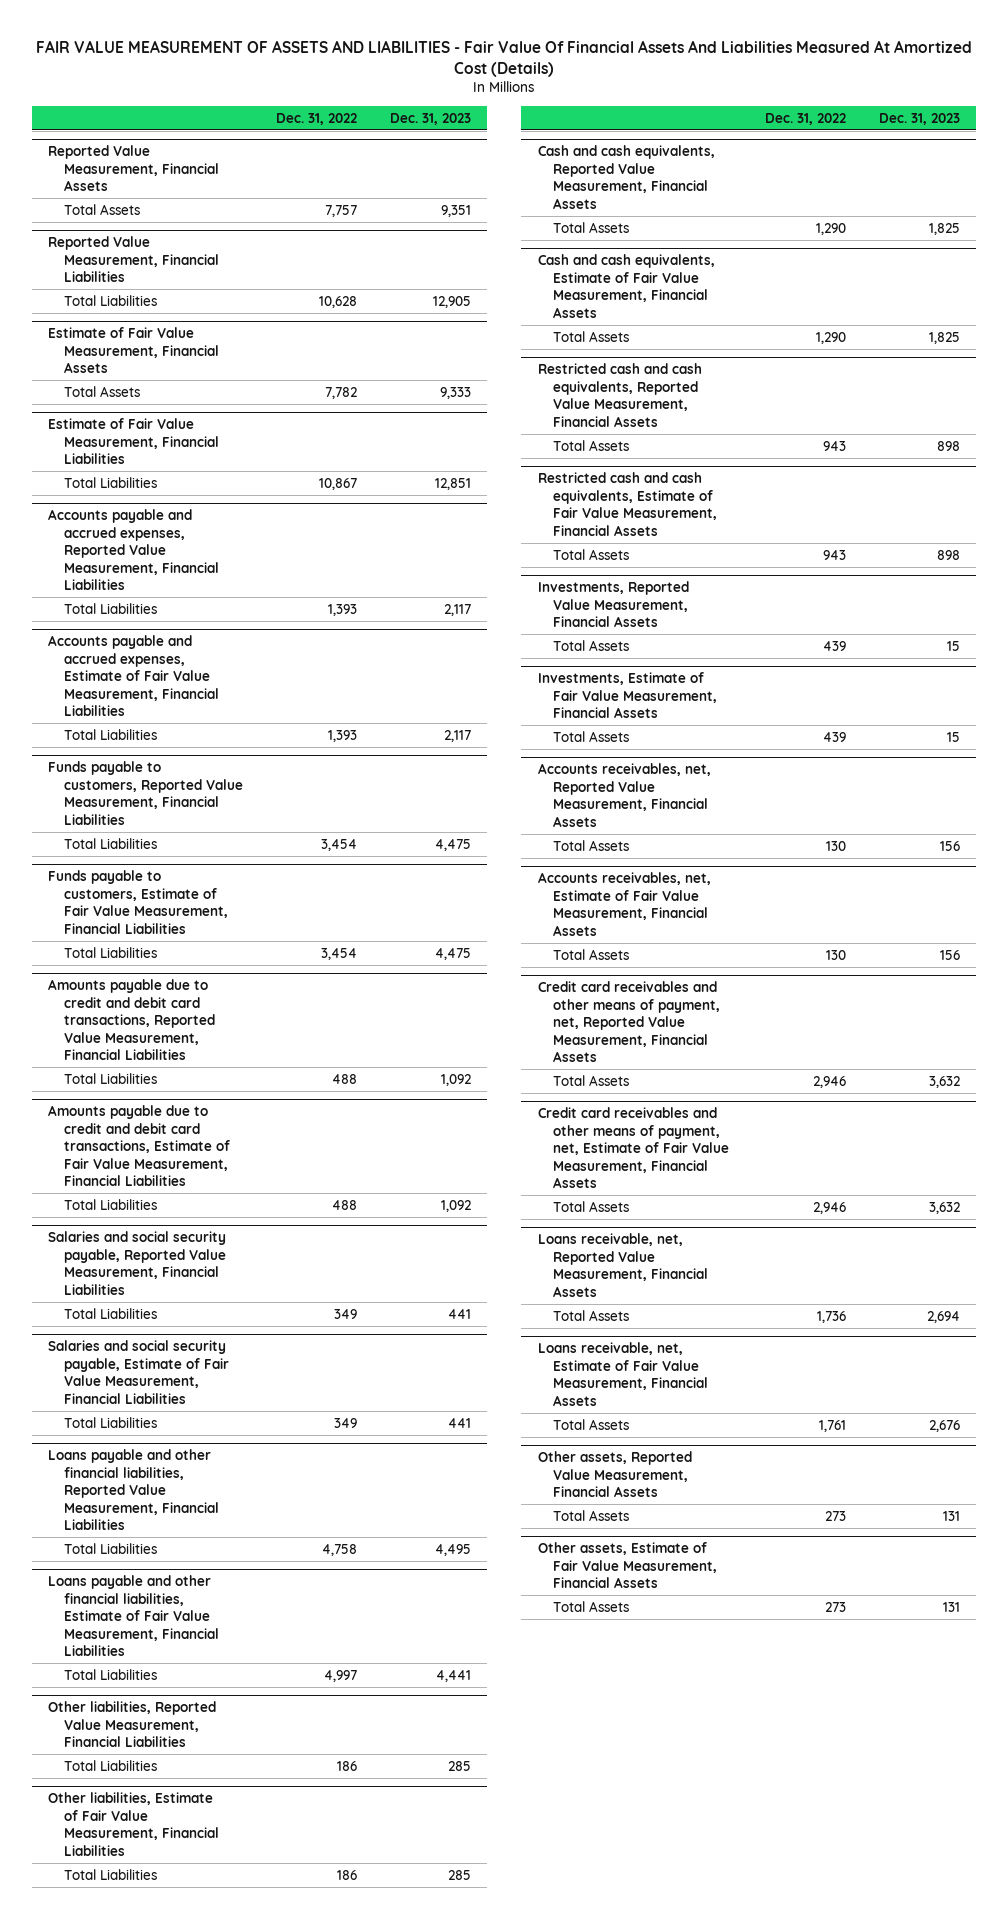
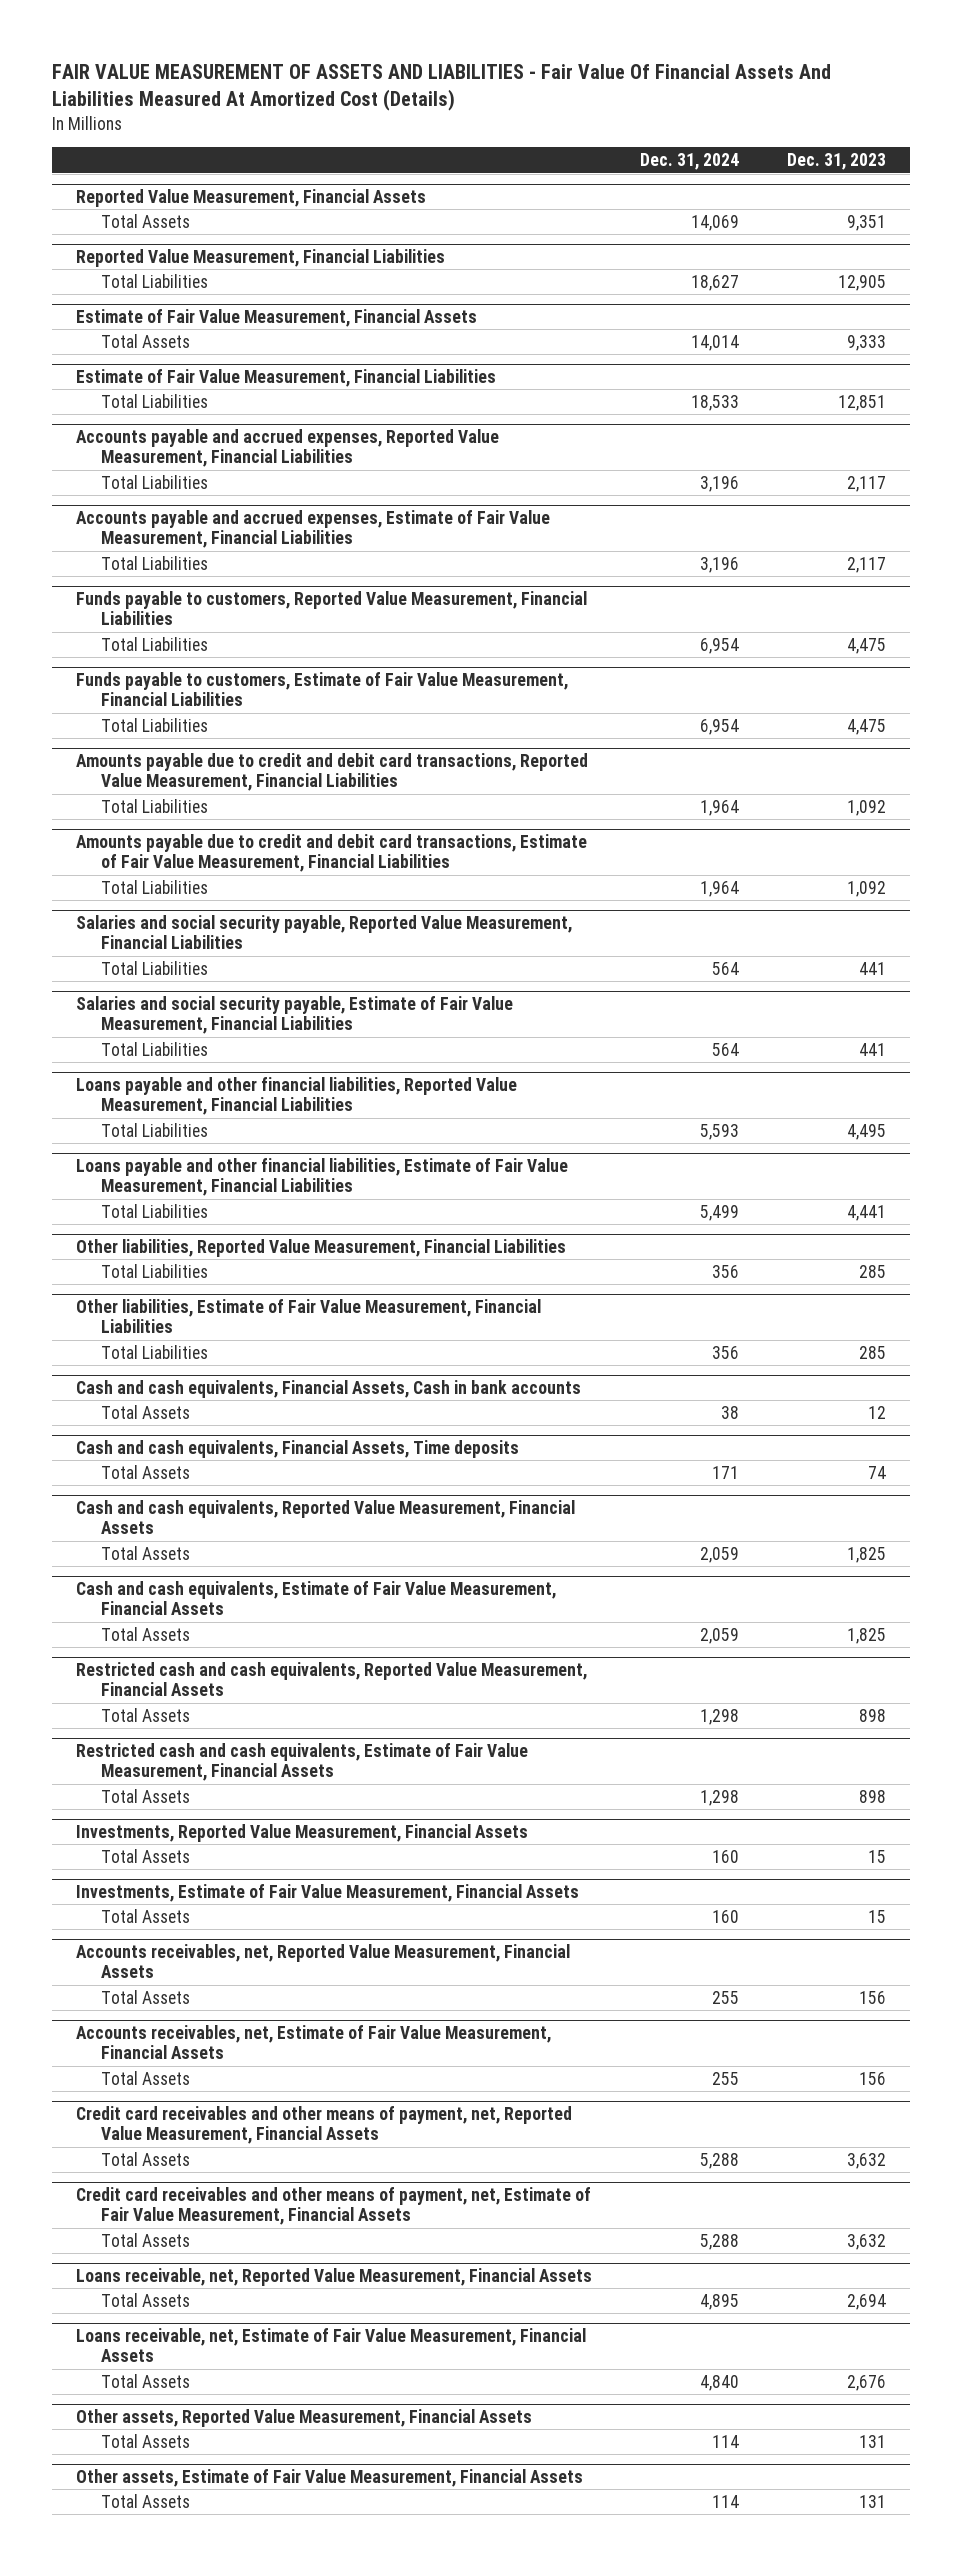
[275,112,357,125] Dec. 31, 2022 -> none
none -> [640,153,740,171] Dec. 31, 2024
none -> [75,1380,581,1399] Cash and cash equivalents, Financial Assets, Cash in bank accounts
none -> [101,1404,191,1419] Total Assets
none -> [75,1440,519,1459] Cash and cash equivalents, Financial Assets, Time deposits
none -> [101,1464,191,1479] Total Assets

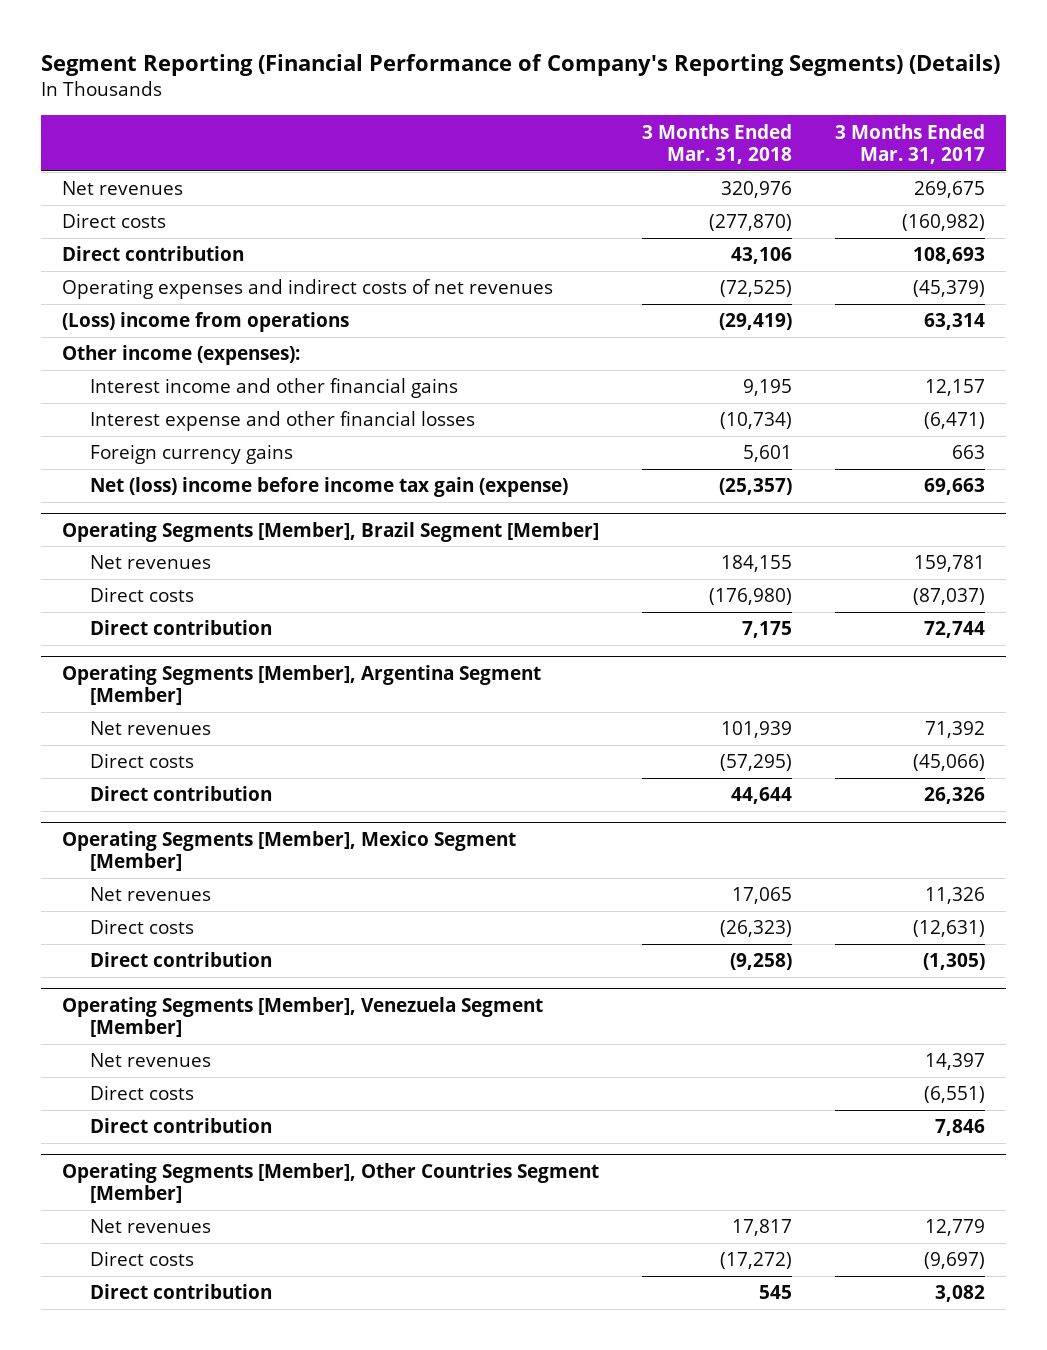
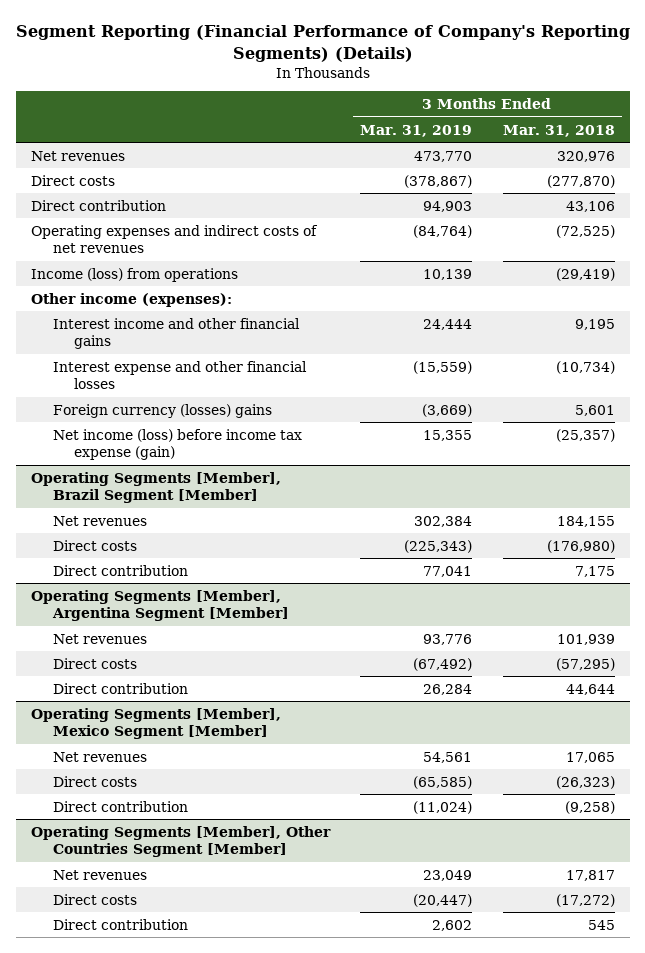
[834,123,985,165] 3 Months Ended Mar. 31, 2017 -> none
none -> [360,124,473,137] Mar. 31, 2019
[62,312,350,333] (Loss) income from operations -> [30,267,238,282] Income (loss) from operations
[90,444,294,465] Foreign currency gains -> [52,403,272,418] Foreign currency (losses) gains
[90,477,569,498] Net (loss) income before income tax gain (expense) -> [52,428,302,461] Net income (loss) before income tax expense (gain)
[62,996,544,1037] Operating Segments [Member], Venezuela Segment [Member] -> none
[90,1053,212,1068] Net revenues -> none
[90,1085,195,1101] Direct costs -> none
[90,1118,273,1134] Direct contribution -> none

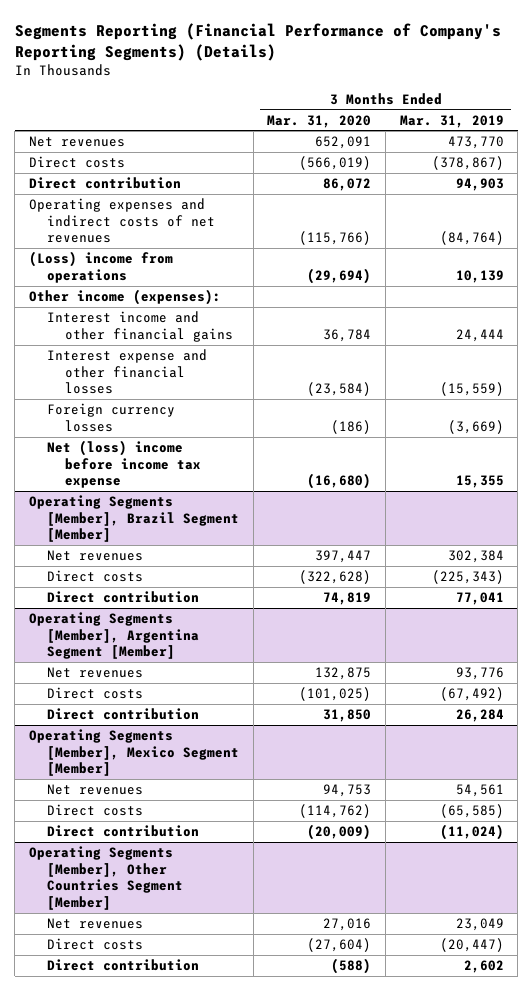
[15,25,630,62] Segment Reporting (Financial Performance of Company's Reporting Segments) (Details) -> [14,22,501,61] Segments Reporting (Financial Performance of Company's Reporting Segments) (Details)
[502,124,615,137] Mar. 31, 2018 -> none
none -> [267,114,372,128] Mar. 31, 2020
[30,267,238,282] Income (loss) from operations -> [28,251,173,283] (Loss) income from operations
[52,403,272,418] Foreign currency (losses) gains -> [46,403,175,432] Foreign currency losses
[52,428,302,461] Net income (loss) before income tax expense (gain) -> [46,440,202,489] Net (loss) income before income tax expense

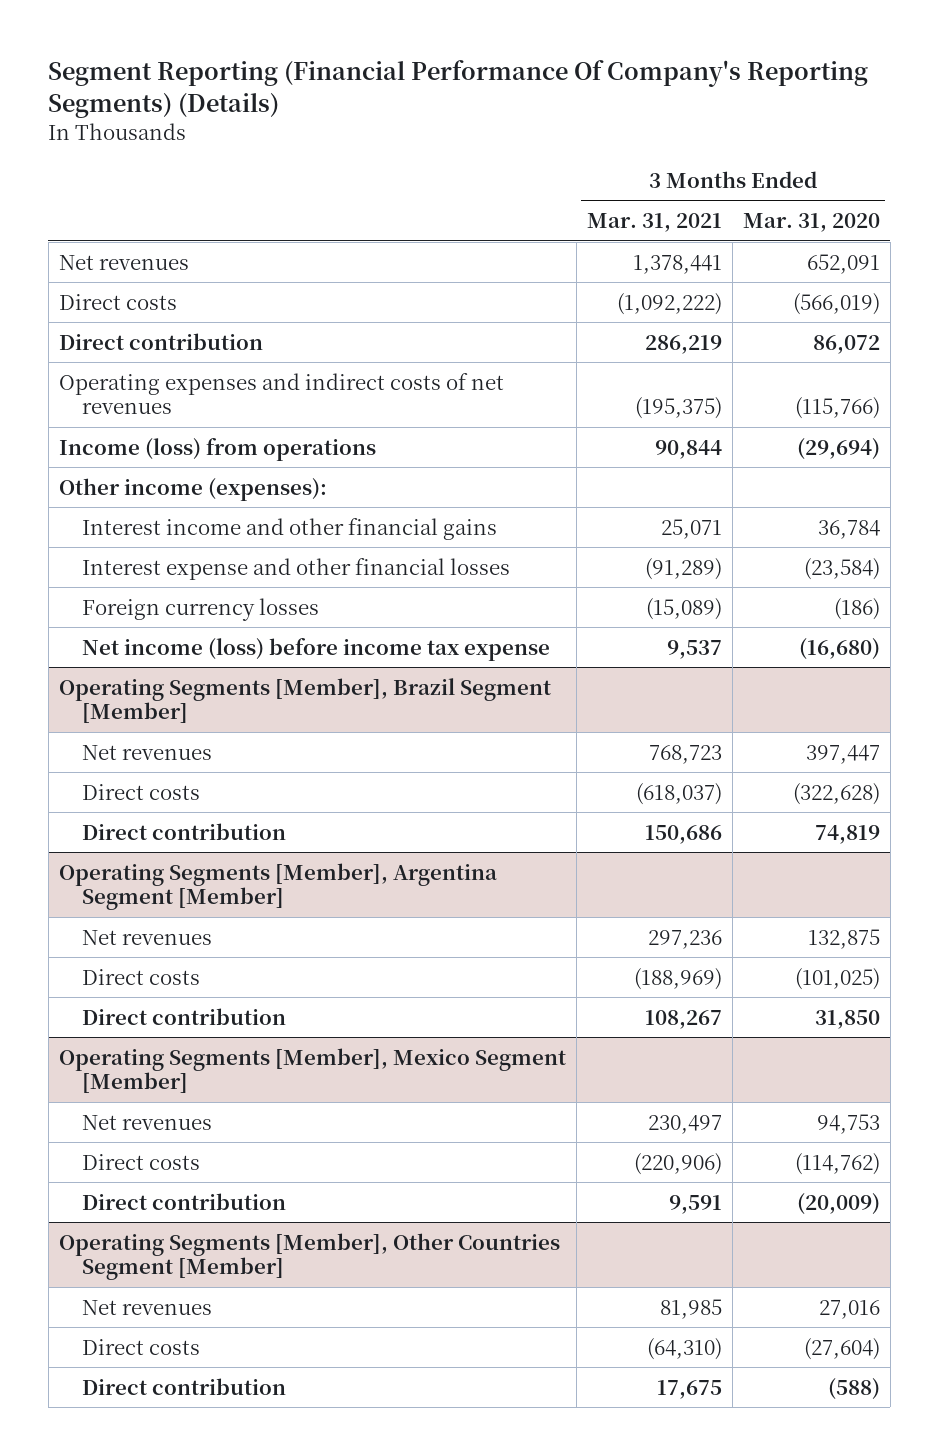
[14,22,501,61] Segments Reporting (Financial Performance of Company's Reporting Segments) (Details) -> [48,59,869,118] Segment Reporting (Financial Performance Of Company's Reporting Segments) (Details)
[399,114,504,128] Mar. 31, 2019 -> none
none -> [586,213,722,233] Mar. 31, 2021
[28,251,173,283] (Loss) income from operations -> [58,437,376,461] Income (loss) from operations
[46,440,202,489] Net (loss) income before income tax expense -> [82,637,551,661] Net income (loss) before income tax expense

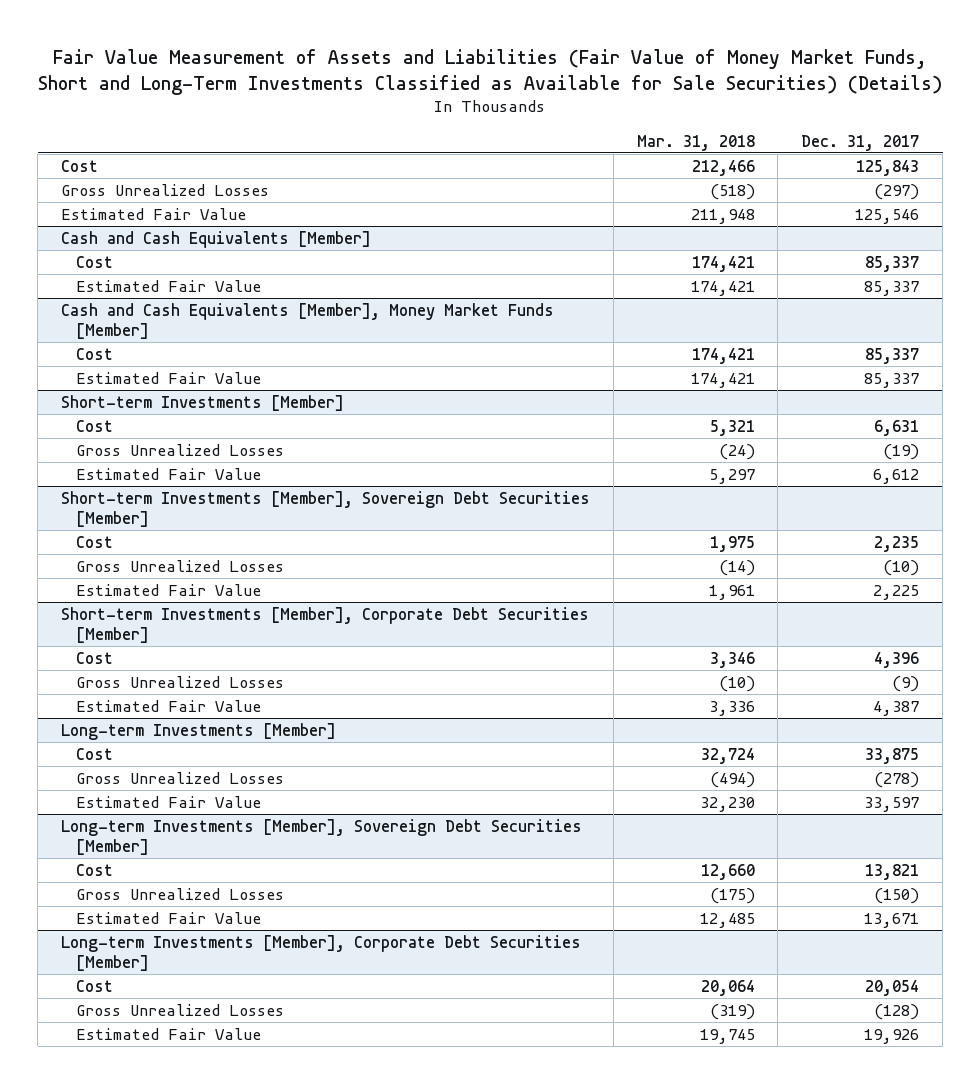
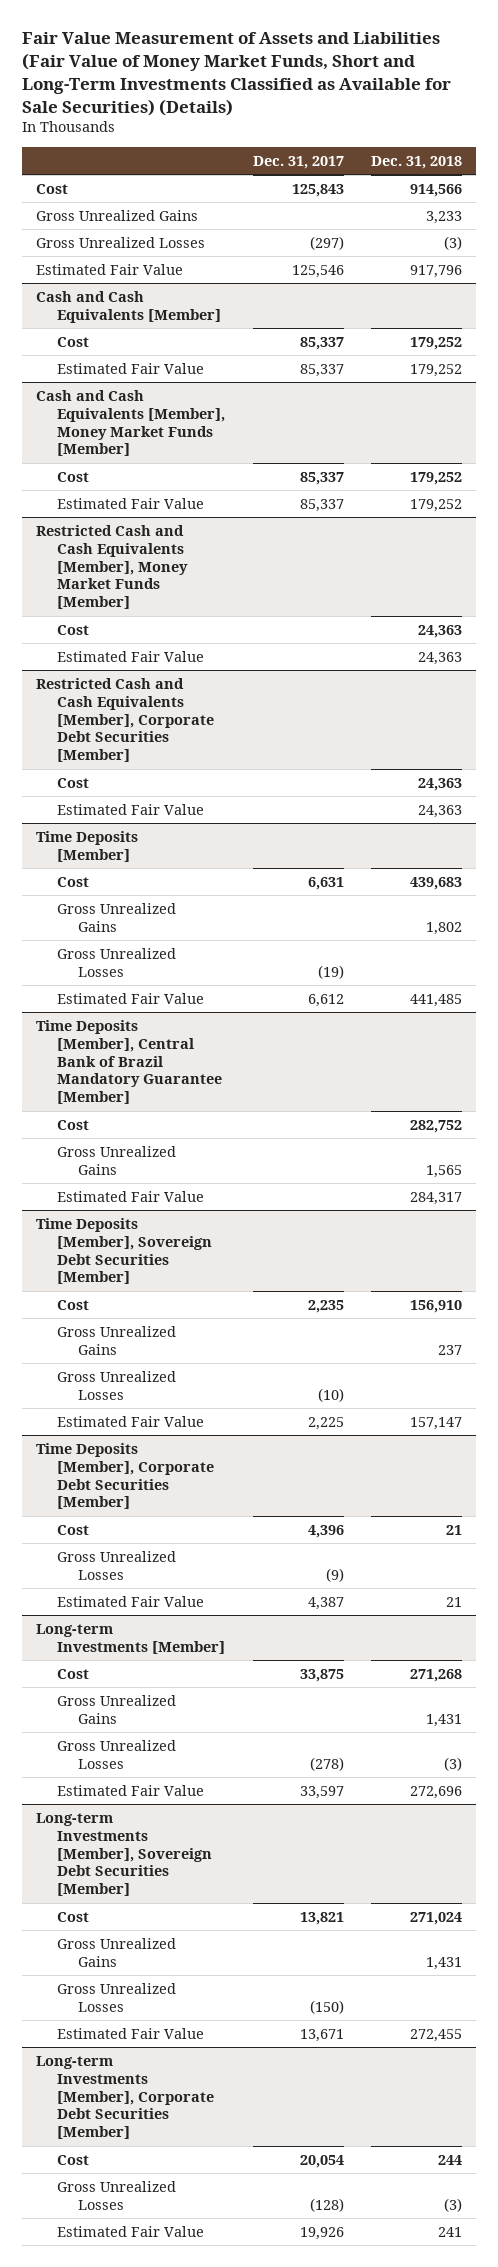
[636,134,755,151] Mar. 31, 2018 -> none
none -> [371,155,463,169] Dec. 31, 2018
none -> [35,209,198,221] Gross Unrealized Gains
none -> [35,524,189,610] Restricted Cash and Cash Equivalents [Member], Money Market Funds [Member]
none -> [57,624,90,635] Cost
none -> [57,650,205,662] Estimated Fair Value
none -> [35,677,215,763] Restricted Cash and Cash Equivalents [Member], Corporate Debt Securities [Member]
none -> [57,777,90,788] Cost
none -> [57,803,205,815] Estimated Fair Value
[61,394,345,411] Short-term Investments [Member] -> [35,830,138,862] Time Deposits [Member]
none -> [57,902,177,932] Gross Unrealized Gains
[61,490,591,527] Short-term Investments [Member], Sovereign Debt Securities [Member] -> none
none -> [35,1019,223,1105] Time Deposits [Member], Central Bank of Brazil Mandatory Guarantee [Member]
none -> [57,1119,90,1130] Cost
none -> [57,1145,177,1175] Gross Unrealized Gains
none -> [57,1190,205,1202] Estimated Fair Value
none -> [35,1217,213,1285] Time Deposits [Member], Sovereign Debt Securities [Member]
none -> [57,1325,177,1355] Gross Unrealized Gains
[61,606,590,643] Short-term Investments [Member], Corporate Debt Securities [Member] -> none
none -> [35,1442,215,1510] Time Deposits [Member], Corporate Debt Securities [Member]
none -> [57,1694,177,1724] Gross Unrealized Gains
none -> [57,1937,177,1967] Gross Unrealized Gains

